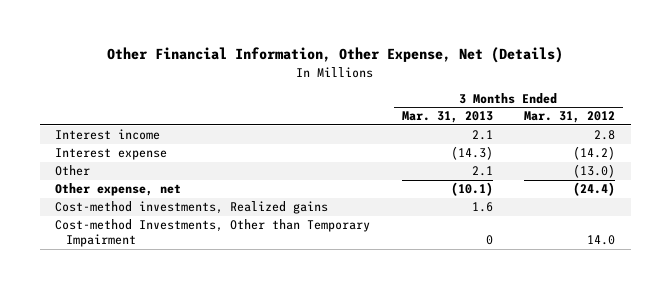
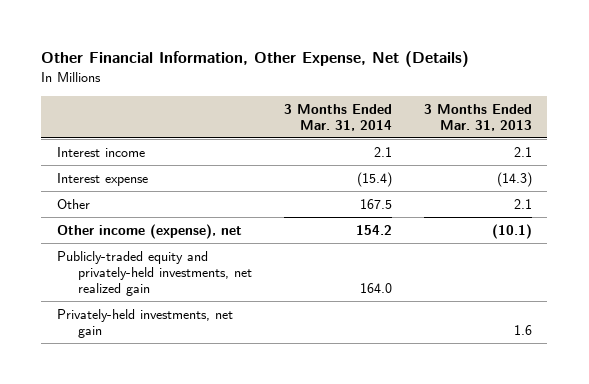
[524,111,616,124] Mar. 31, 2012 -> none
none -> [283,103,392,131] 3 Months Ended Mar. 31, 2014
[55,219,371,248] Cost-method Investments, Other than Temporary Impairment -> none
[55,183,182,197] Other expense, net -> [57,223,243,239] Other income (expense), net
none -> [57,250,252,297] Publicly-traded equity and privately-held investments, net realized gain
[55,201,329,215] Cost-method investments, Realized gains -> [57,308,234,339] Privately-held investments, net gain

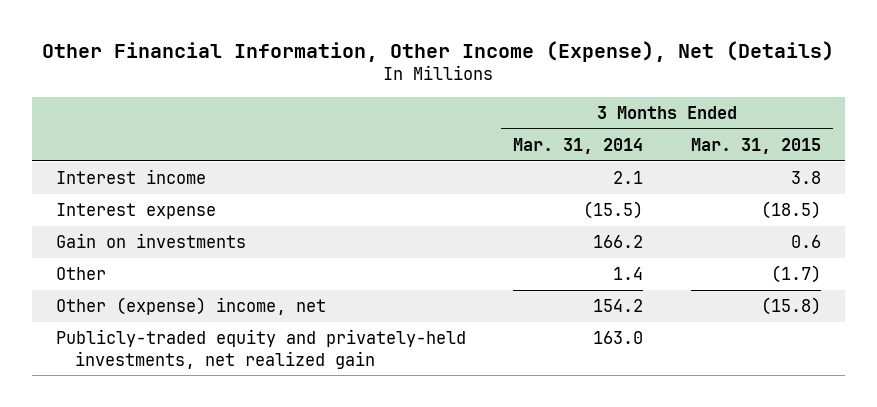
[41,50,470,67] Other Financial Information, Other Expense, Net (Details) -> [42,40,835,62] Other Financial Information, Other Income (Expense), Net (Details)
[423,103,532,131] 3 Months Ended Mar. 31, 2013 -> none
none -> [691,137,822,154] Mar. 31, 2015
[57,308,234,339] Privately-held investments, net gain -> none
[356,171,392,187] (15.4) -> [583,200,644,219] (15.5)
none -> [55,232,246,248] Gain on investments
[359,198,392,209] 167.5 -> [613,266,644,280] 1.4
[57,223,243,239] Other income (expense), net -> [55,296,326,315] Other (expense) income, net
[359,283,392,294] 164.0 -> [593,330,644,344] 163.0

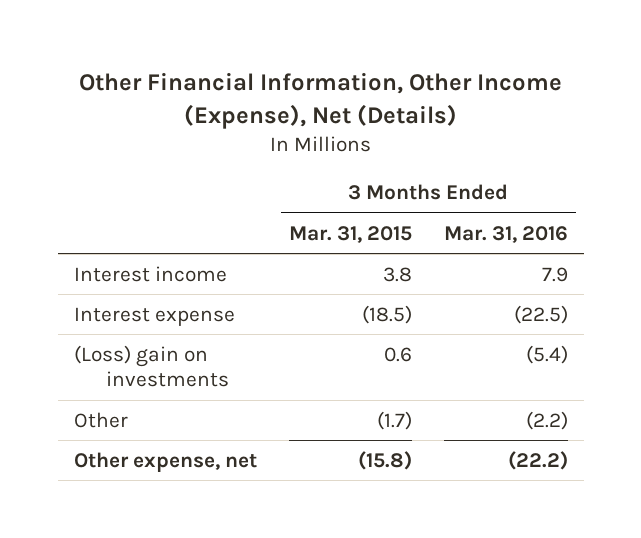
[513,137,644,154] Mar. 31, 2014 -> none
none -> [443,225,568,243] Mar. 31, 2016
[55,232,246,248] Gain on investments -> [73,344,230,388] (Loss) gain on investments
[55,328,466,369] Publicly-traded equity and privately-held investments, net realized gain -> none
[55,296,326,315] Other (expense) income, net -> [73,451,257,472] Other expense, net

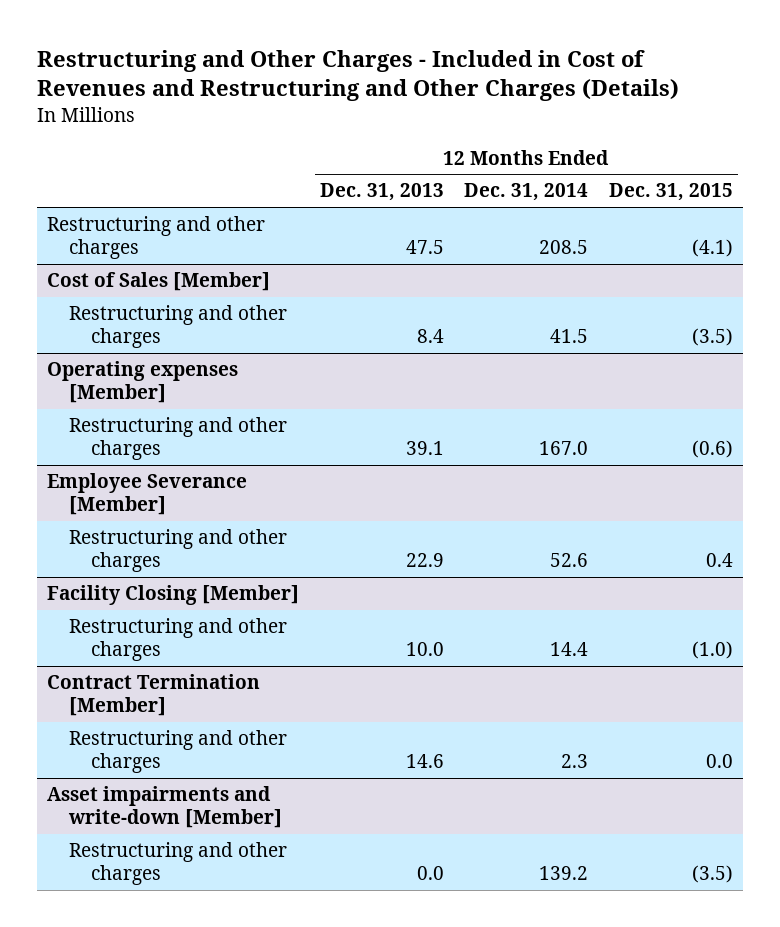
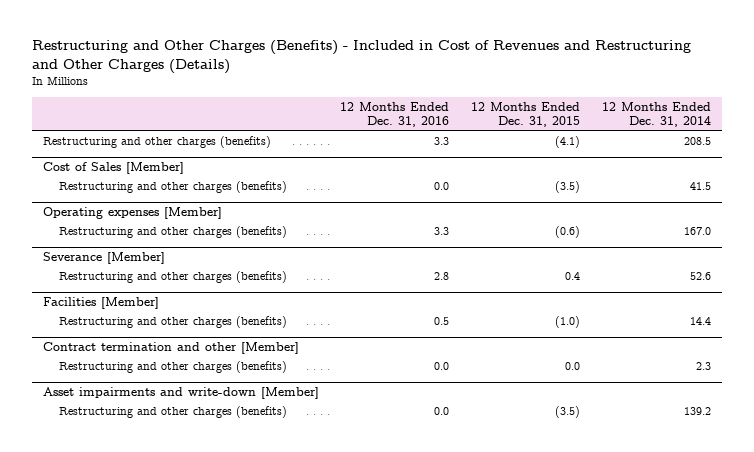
[36,49,679,102] Restructuring and Other Charges - Included in Cost of Revenues and Restructuring and Other Charges (Details) -> [31,40,691,74] Restructuring and Other Charges (Benefits) - Included in Cost of Revenues and Restructuring and Other Charges (Details)
[319,183,444,202] Dec. 31, 2013 -> none
none -> [340,101,450,127] 12 Months Ended Dec. 31, 2016
[47,216,266,260] Restructuring and other charges -> [42,135,271,148] Restructuring and other charges (benefits)
[68,305,287,349] Restructuring and other charges -> [58,180,287,193] Restructuring and other charges (benefits)
[68,417,287,461] Restructuring and other charges -> [58,225,287,238] Restructuring and other charges (benefits)
[47,473,248,516] Employee Severance [Member] -> [42,251,165,264] Severance [Member]
[68,529,287,573] Restructuring and other charges -> [58,270,287,283] Restructuring and other charges (benefits)
[47,585,300,606] Facility Closing [Member] -> [42,296,159,309] Facilities [Member]
[68,618,287,662] Restructuring and other charges -> [58,315,287,328] Restructuring and other charges (benefits)
[47,674,261,717] Contract Termination [Member] -> [42,341,299,354] Contract termination and other [Member]
[68,730,287,774] Restructuring and other charges -> [58,360,287,373] Restructuring and other charges (benefits)
[68,842,287,886] Restructuring and other charges -> [58,405,287,418] Restructuring and other charges (benefits)

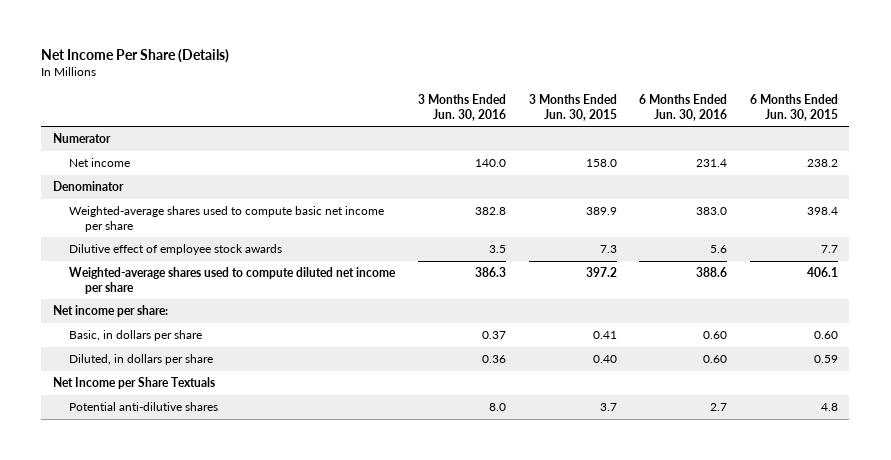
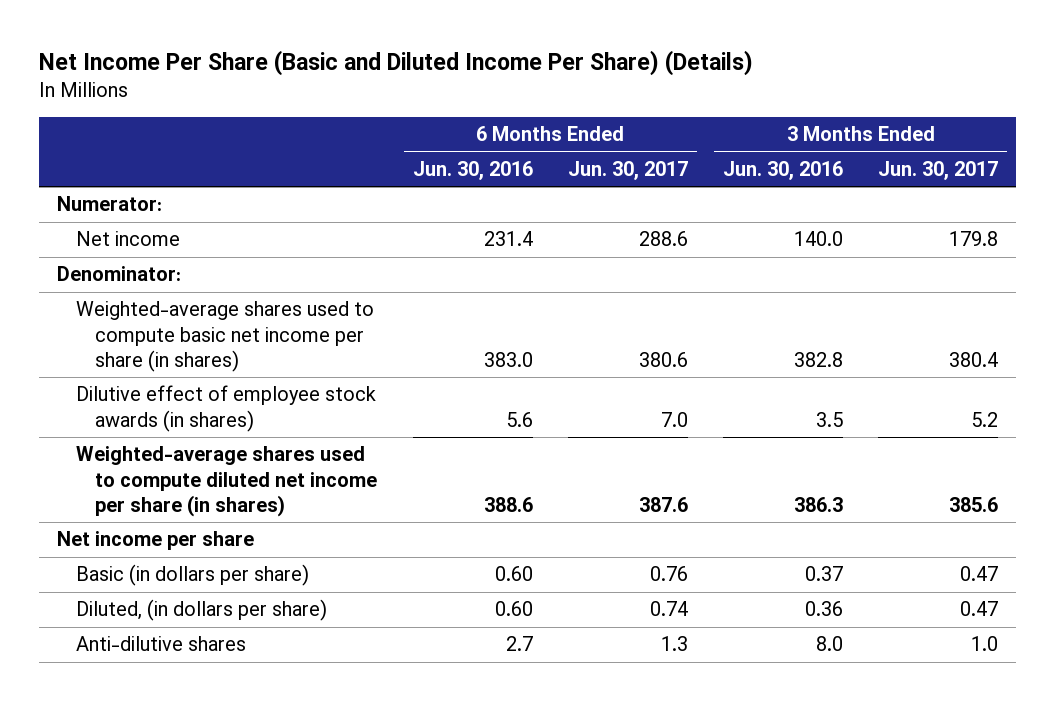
[41,48,230,63] Net Income Per Share (Details) -> [38,49,753,76] Net Income Per Share (Basic and Diluted Income Per Share) (Details)
[528,94,617,121] 3 Months Ended Jun. 30, 2015 -> none
[750,94,839,121] 6 Months Ended Jun. 30, 2015 -> none
none -> [567,160,688,180] Jun. 30, 2017
none -> [878,160,999,180] Jun. 30, 2017
[52,133,111,144] Numerator -> [56,196,162,212] Numerator:
[52,377,215,390] Net Income per Share Textuals -> none
[52,181,124,192] Denominator -> [56,266,181,282] Denominator:
[69,206,385,232] Weighted-average shares used to compute basic net income per share -> [75,301,374,372] Weighted-average shares used to compute basic net income per share (in shares)
[69,244,283,256] Dilutive effect of employee stock awards -> [75,385,376,432] Dilutive effect of employee stock awards (in shares)
[69,267,397,294] Weighted-average shares used to compute diluted net income per share -> [75,446,378,517] Weighted-average shares used to compute diluted net income per share (in shares)
[52,305,168,318] Net income per share: -> [56,531,254,551] Net income per share
[69,330,203,342] Basic, in dollars per share -> [75,564,309,587] Basic (in dollars per share)
[69,354,214,366] Diluted, in dollars per share -> [75,599,327,622] Diluted, (in dollars per share)
[69,402,219,412] Potential anti-dilutive shares -> [75,636,246,652] Anti-dilutive shares

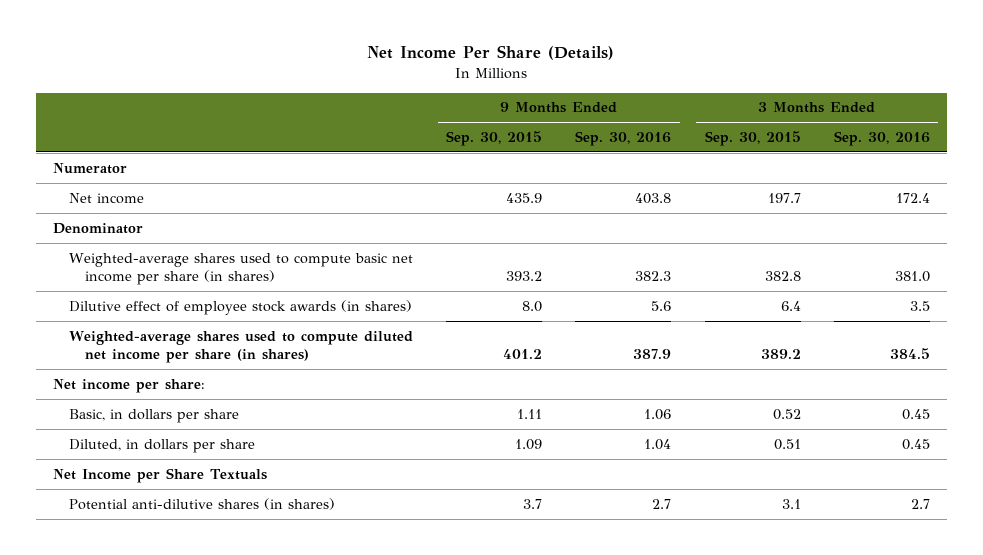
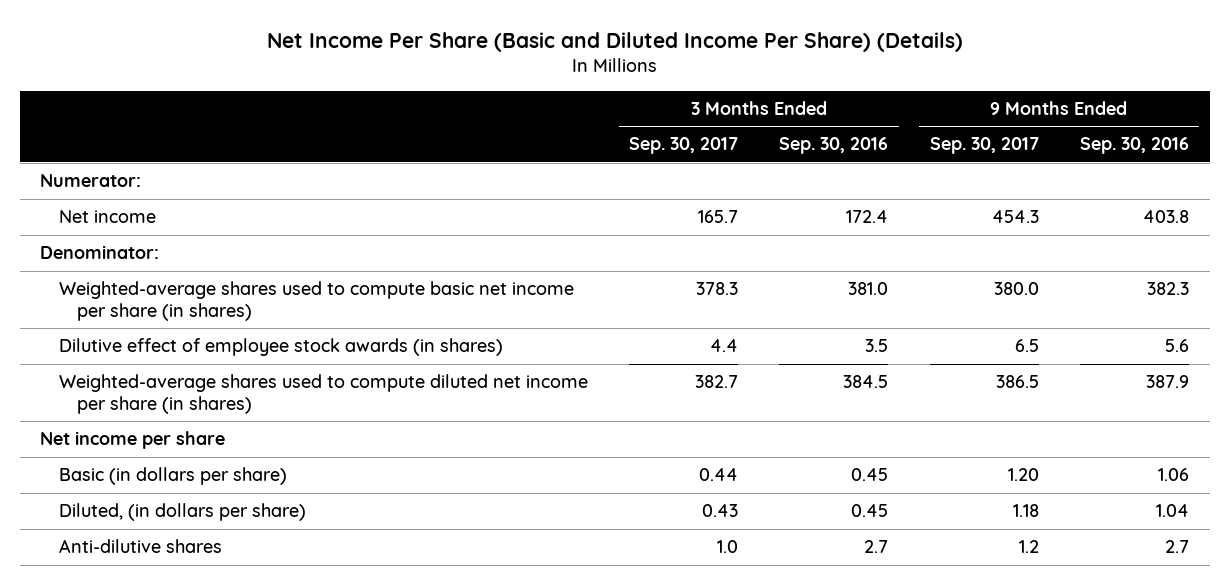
[367,45,615,61] Net Income Per Share (Details) -> [266,31,963,52] Net Income Per Share (Basic and Diluted Income Per Share) (Details)
[446,131,543,147] Sep. 30, 2015 -> none
[704,131,801,147] Sep. 30, 2015 -> none
none -> [628,137,738,155] Sep. 30, 2017
none -> [929,137,1039,155] Sep. 30, 2017
[52,162,127,174] Numerator -> [40,174,142,188] Numerator:
[52,222,143,234] Denominator -> [40,245,160,260] Denominator:
[52,467,267,483] Net Income per Share Textuals -> none
[52,378,205,393] Net income per share: -> [40,431,226,450] Net income per share
[69,408,240,423] Basic, in dollars per share -> [58,467,287,486] Basic (in dollars per share)
[69,438,256,453] Diluted, in dollars per share -> [58,503,306,522] Diluted, (in dollars per share)
[69,497,336,510] Potential anti-dilutive shares (in shares) -> [58,539,222,554] Anti-dilutive shares

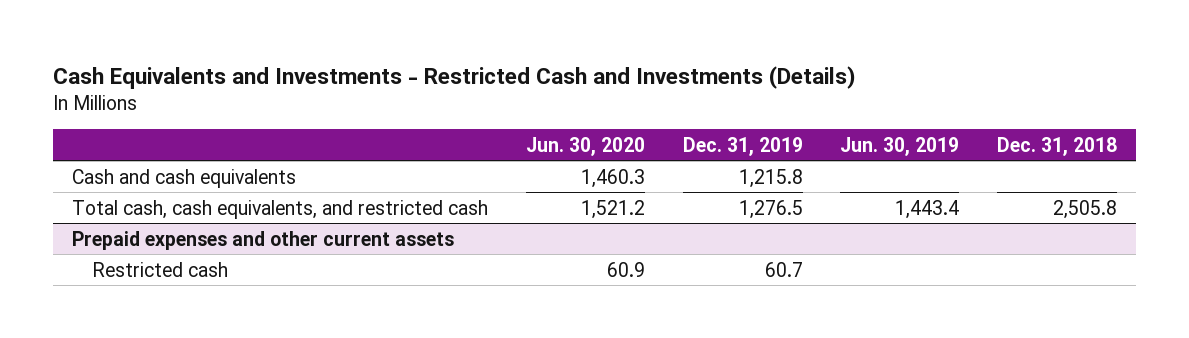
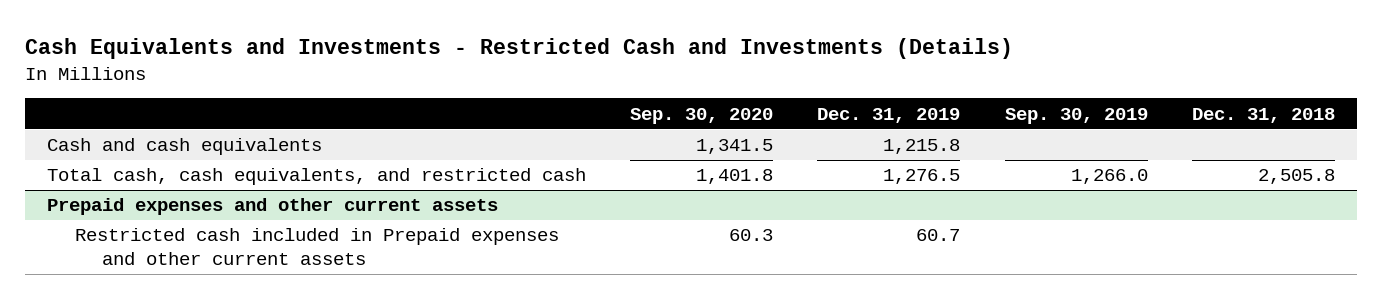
[525,136,645,156] Jun. 30, 2020 -> none
[840,136,960,156] Jun. 30, 2019 -> none
none -> [630,107,774,124] Sep. 30, 2020
none -> [1004,107,1148,124] Sep. 30, 2019
[91,261,228,277] Restricted cash -> [74,228,559,266] Restricted cash included in Prepaid expenses and other current assets

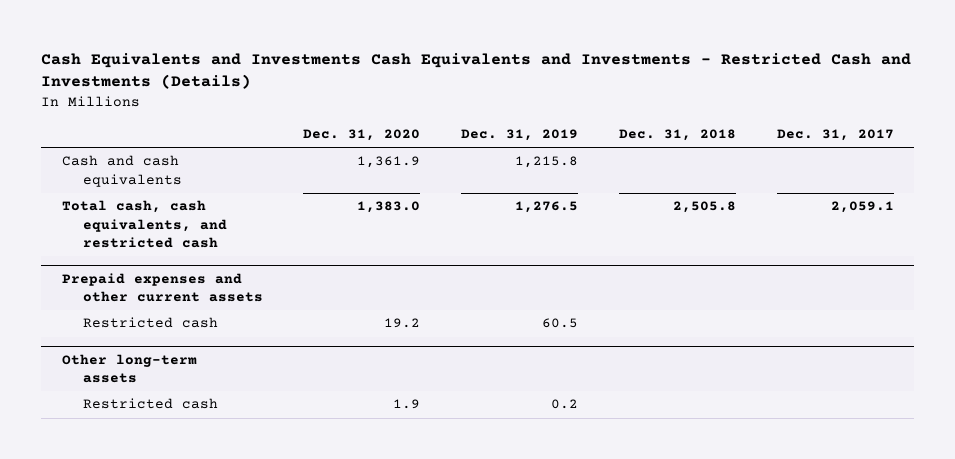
[24,38,1013,60] Cash Equivalents and Investments - Restricted Cash and Investments (Details) -> [41,52,912,90] Cash Equivalents and Investments Cash Equivalents and Investments - Restricted Cash and Investments (Details)
[630,107,774,124] Sep. 30, 2020 -> none
[1004,107,1148,124] Sep. 30, 2019 -> none
none -> [303,129,421,142] Dec. 31, 2020
none -> [776,129,894,142] Dec. 31, 2017
[74,228,559,266] Restricted cash included in Prepaid expenses and other current assets -> [82,317,218,329] Restricted cash
[916,229,961,242] 60.7 -> [542,318,579,329] 60.5
none -> [61,353,197,383] Other long-term assets
none -> [82,398,218,410] Restricted cash

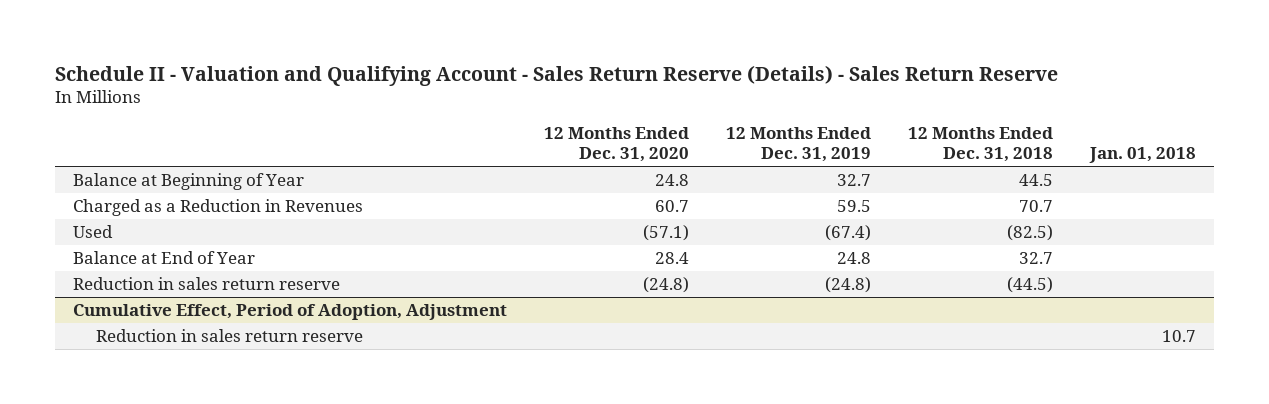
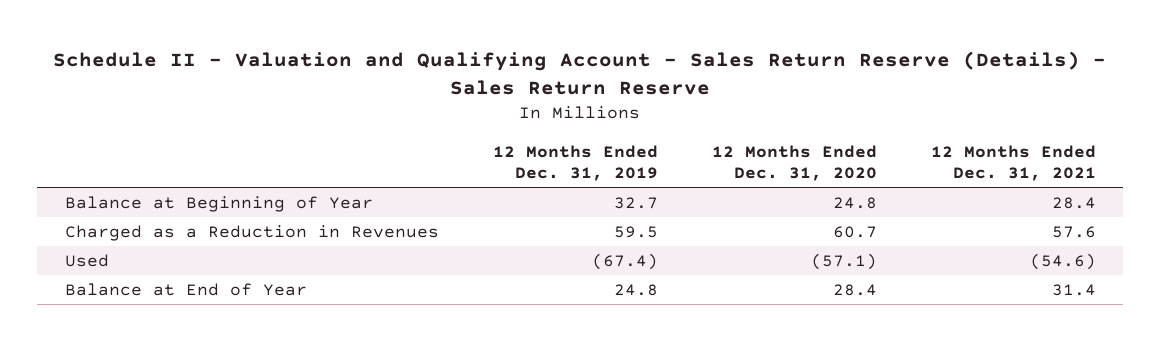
[907,127,1053,163] 12 Months Ended Dec. 31, 2018 -> none
[1088,147,1196,164] Jan. 01, 2018 -> none
none -> [931,144,1097,182] 12 Months Ended Dec. 31, 2021
[72,277,340,291] Reduction in sales return reserve -> none
[72,304,507,321] Cumulative Effect, Period of Adoption, Adjustment -> none
[96,329,364,343] Reduction in sales return reserve -> none

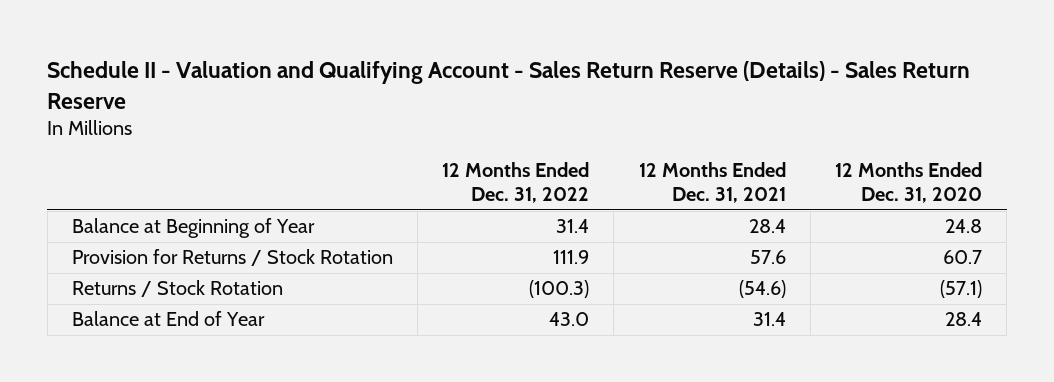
[492,144,658,182] 12 Months Ended Dec. 31, 2019 -> none
none -> [442,162,590,204] 12 Months Ended Dec. 31, 2022
[64,224,439,241] Charged as a Reduction in Revenues -> [71,249,393,267] Provision for Returns / Stock Rotation
[64,253,109,267] Used -> [71,280,283,298] Returns / Stock Rotation

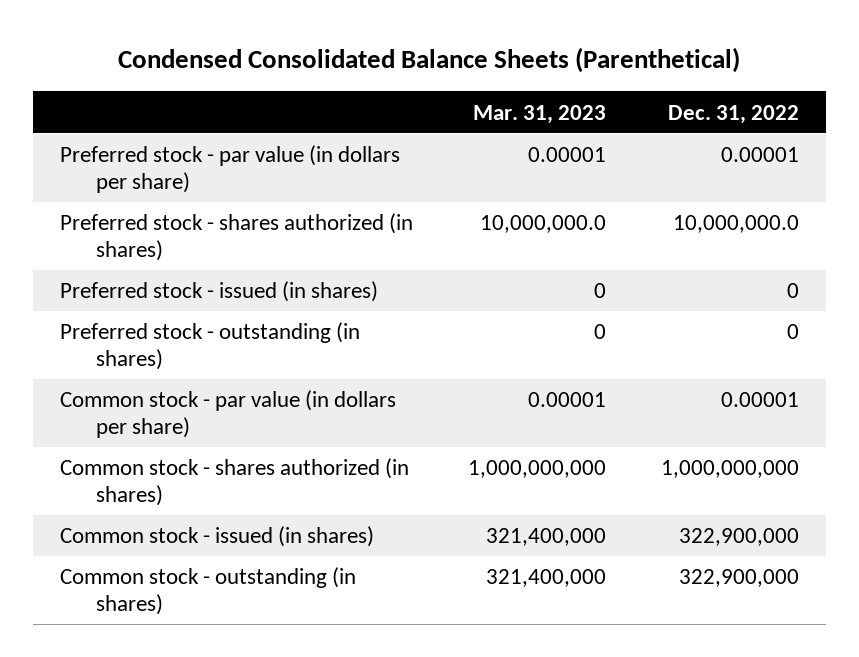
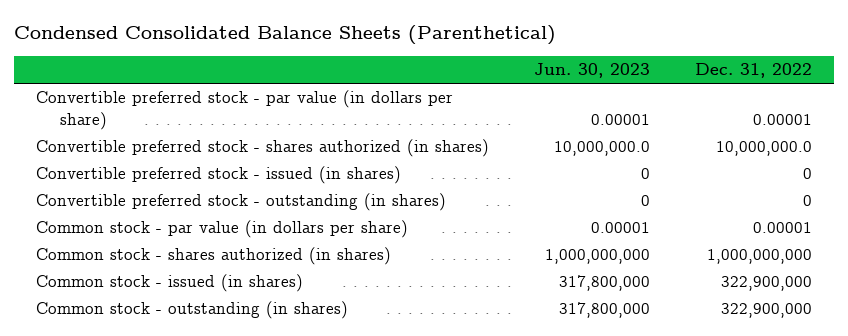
[472,104,606,124] Mar. 31, 2023 -> none
none -> [533,63,650,79] Jun. 30, 2023
[60,145,401,193] Preferred stock - par value (in dollars per share) -> [36,90,454,130] Convertible preferred stock - par value (in dollars per share)
[60,213,414,261] Preferred stock - shares authorized (in shares) -> [36,139,490,158] Convertible preferred stock - shares authorized (in shares)
[60,281,379,303] Preferred stock - issued (in shares) -> [36,166,402,185] Convertible preferred stock - issued (in shares)
[60,322,361,370] Preferred stock - outstanding (in shares) -> [36,193,447,212] Convertible preferred stock - outstanding (in shares)

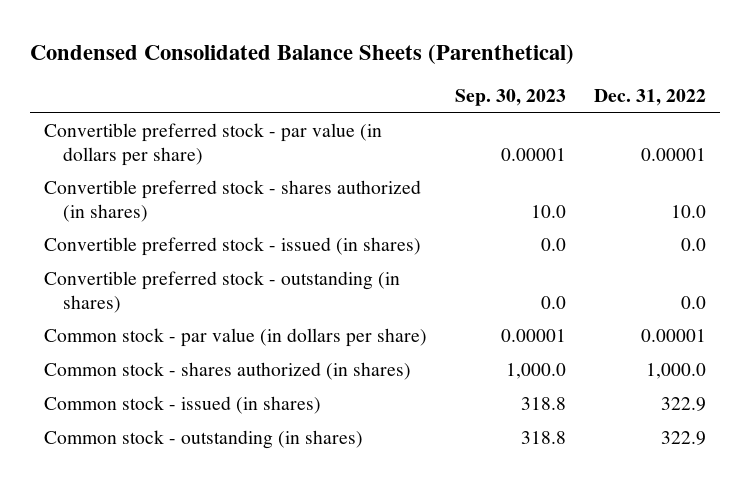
[533,63,650,79] Jun. 30, 2023 -> none
none -> [454,89,566,107] Sep. 30, 2023
[715,141,812,157] 10,000,000.0 -> [671,204,707,218] 10.0
[802,168,812,180] 0 -> [681,238,707,252] 0.0
[802,195,812,207] 0 -> [681,295,707,309] 0.0
[706,249,812,265] 1,000,000,000 -> [646,363,707,380] 1,000.0
[720,276,812,292] 322,900,000 -> [661,397,707,412] 322.9
[720,303,812,319] 322,900,000 -> [661,431,707,446] 322.9

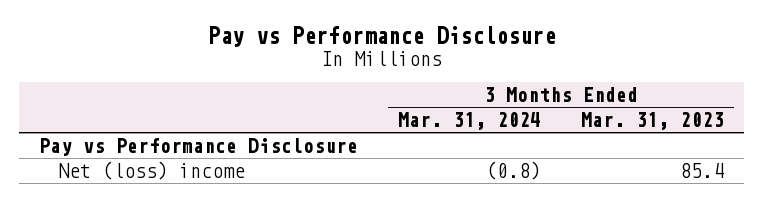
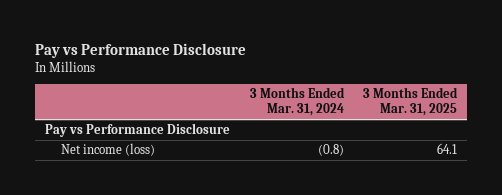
[580,112,724,131] Mar. 31, 2023 -> none
none -> [363,87,459,117] 3 Months Ended Mar. 31, 2025
[57,160,245,180] Net (loss) income -> [61,143,156,157] Net income (loss)

